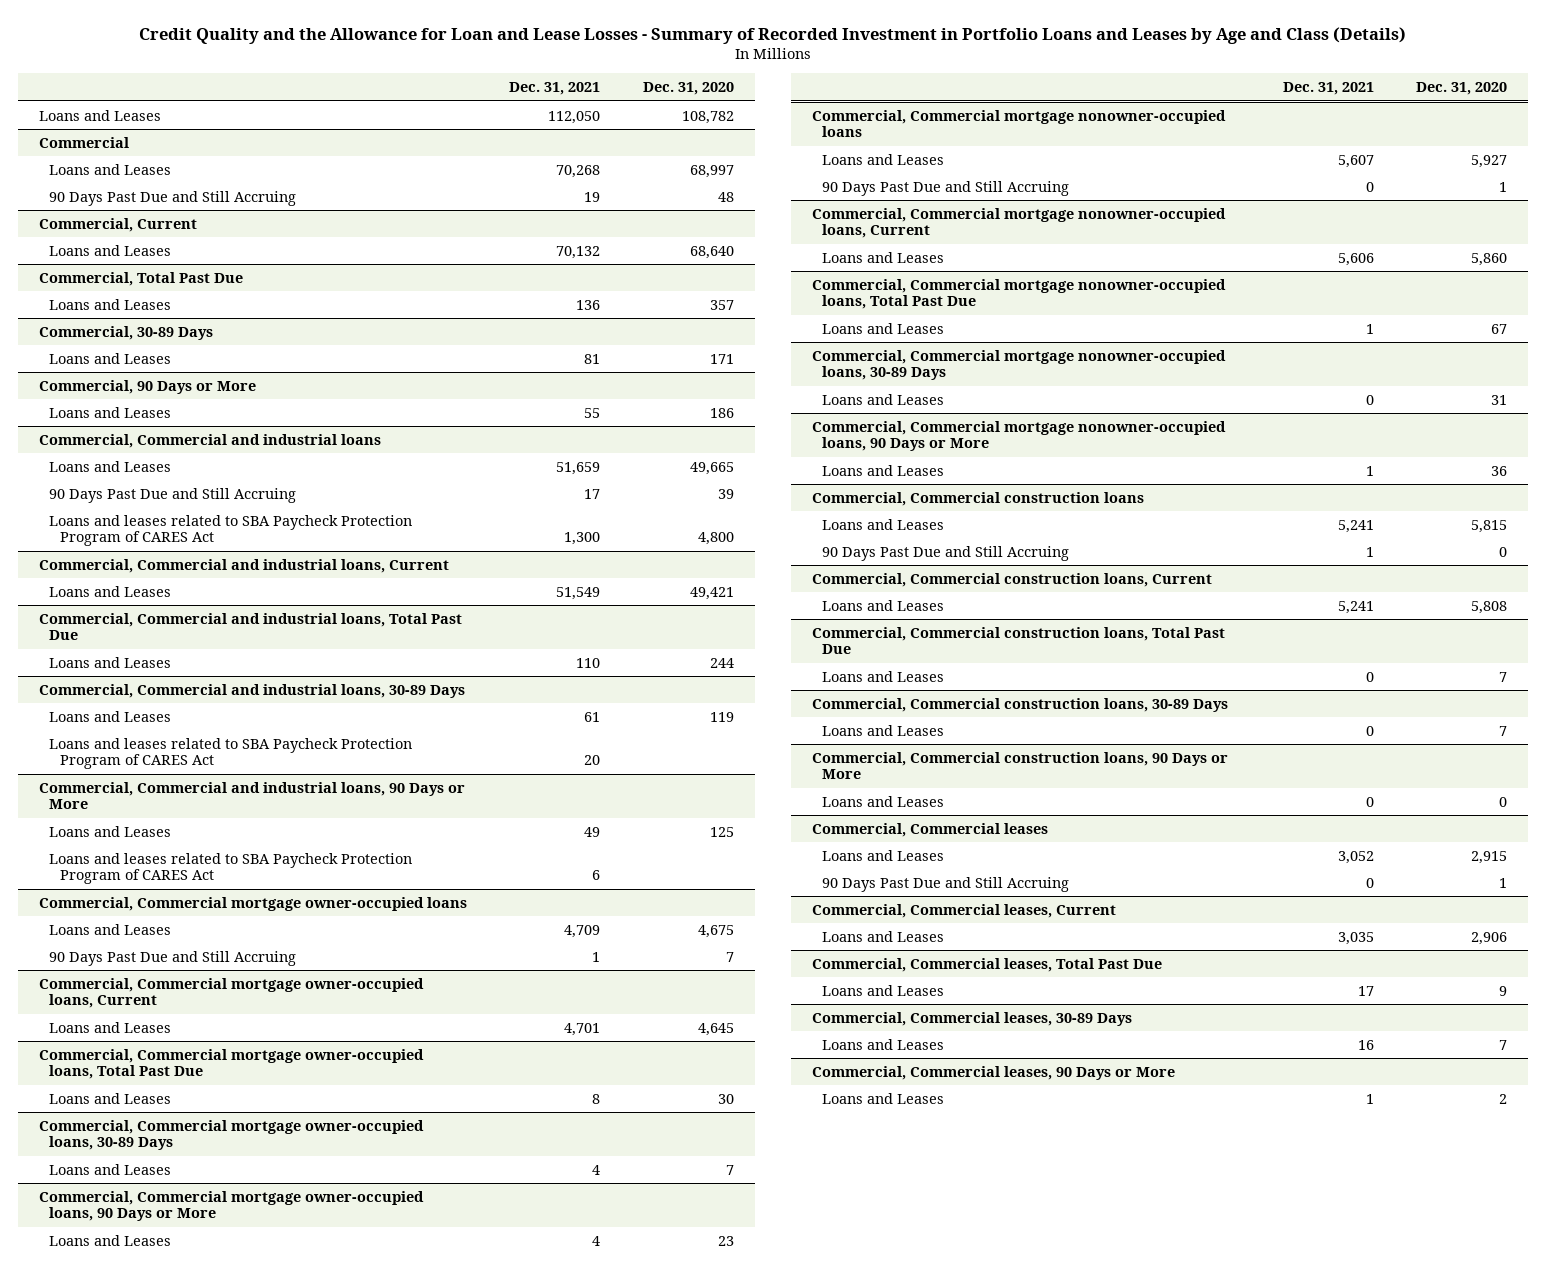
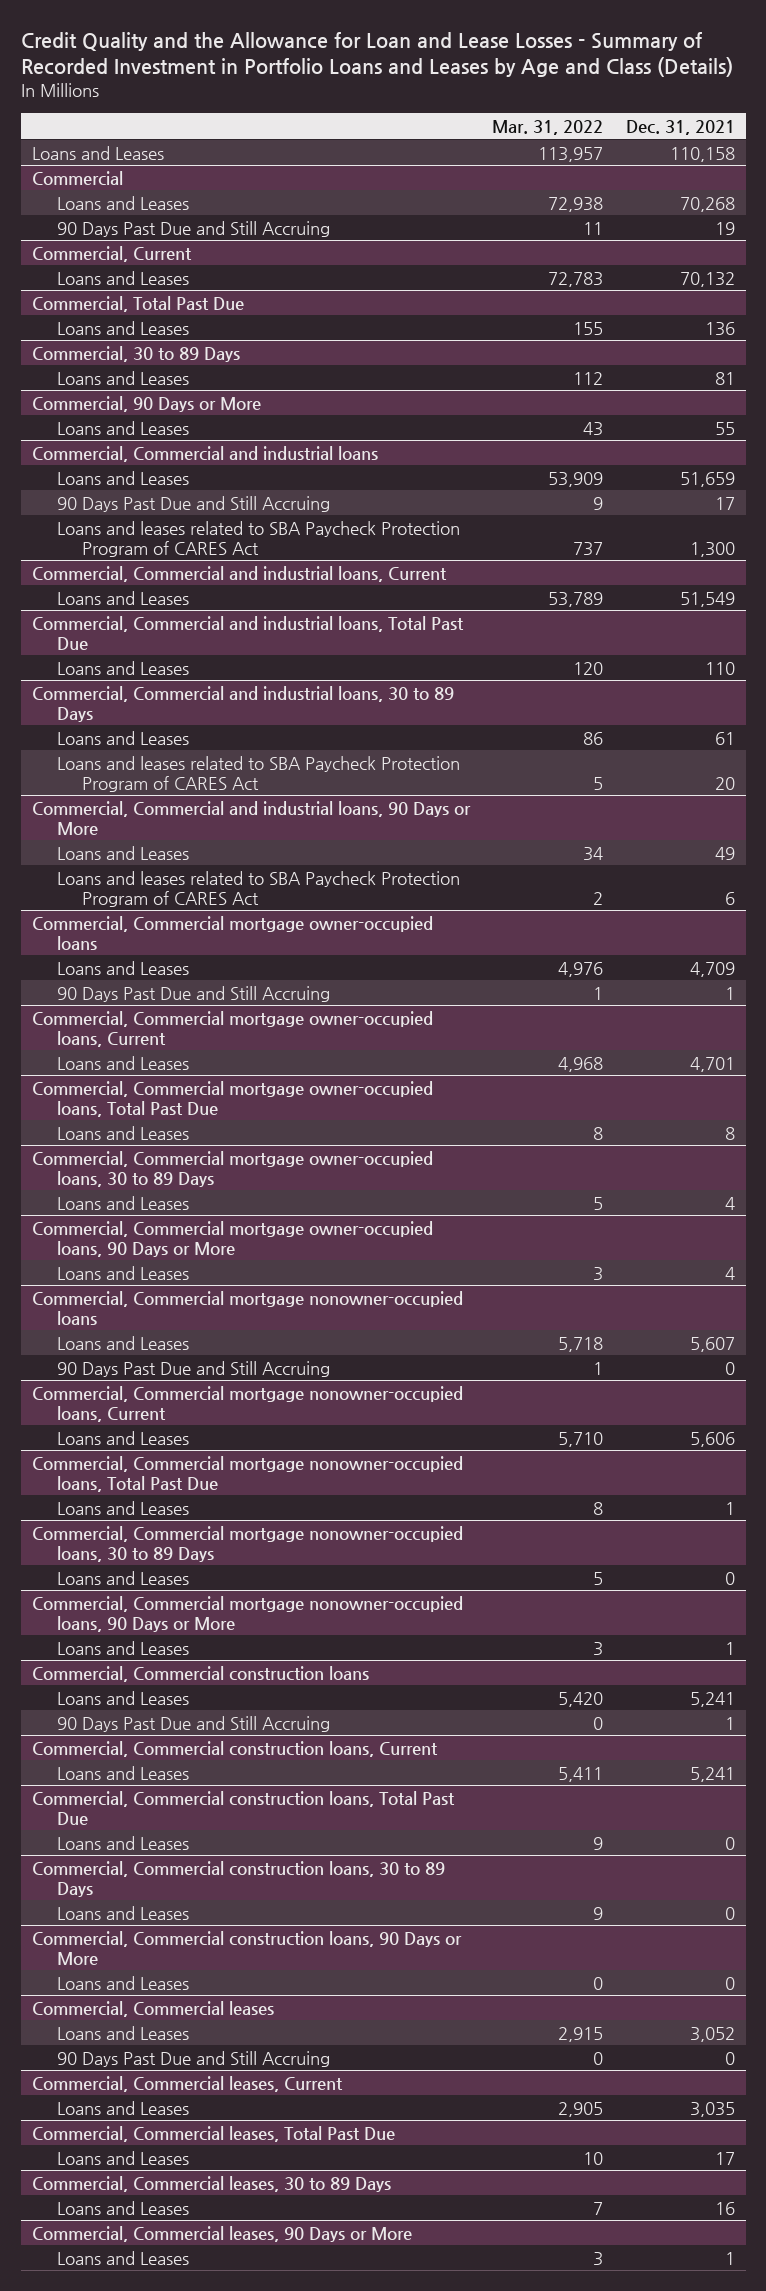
[642,82,734,96] Dec. 31, 2020 -> none
none -> [492,119,604,135] Mar. 31, 2022
[548,110,601,124] 112,050 -> [669,146,735,162] 110,158
[38,325,213,340] Commercial, 30-89 Days -> [31,345,240,362] Commercial, 30 to 89 Days
[38,683,465,698] Commercial, Commercial and industrial loans, 30-89 Days -> [31,685,454,722] Commercial, Commercial and industrial loans, 30 to 89 Days
[38,1119,424,1151] Commercial, Commercial mortgage owner-occupied loans, 30-89 Days -> [31,1150,433,1187] Commercial, Commercial mortgage owner-occupied loans, 30 to 89 Days
[812,349,1227,381] Commercial, Commercial mortgage nonowner-occupied loans, 30-89 Days -> [31,1525,463,1562] Commercial, Commercial mortgage nonowner-occupied loans, 30 to 89 Days
[812,697,1229,712] Commercial, Commercial construction loans, 30-89 Days -> [31,1860,445,1897] Commercial, Commercial construction loans, 30 to 89 Days
[812,1011,1133,1026] Commercial, Commercial leases, 30-89 Days -> [31,2175,391,2192] Commercial, Commercial leases, 30 to 89 Days

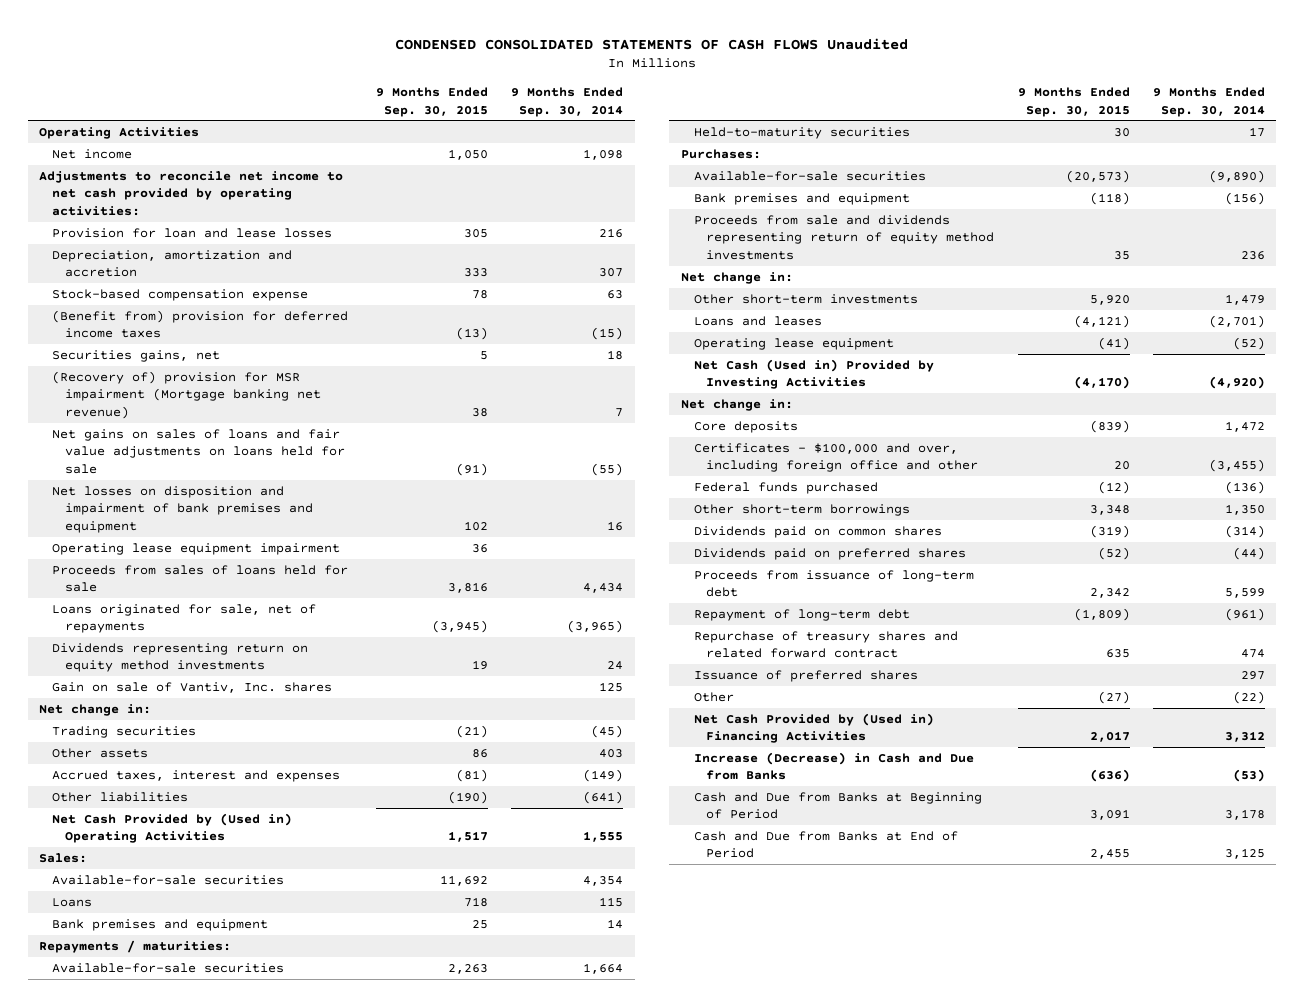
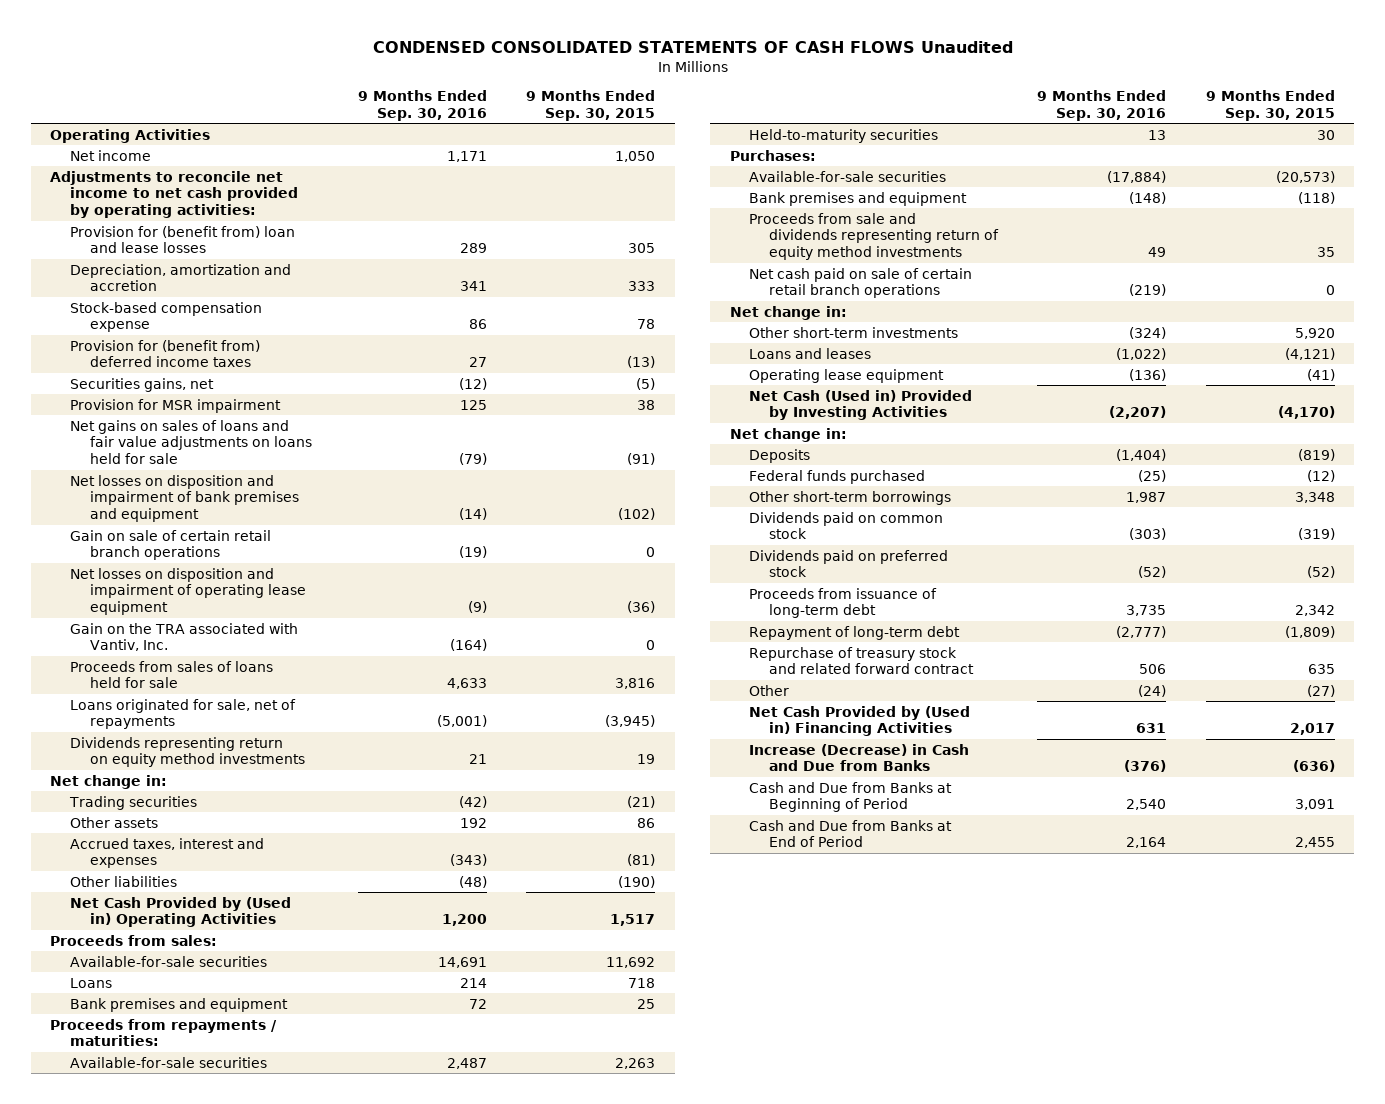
[511,87,624,117] 9 Months Ended Sep. 30, 2014 -> none
none -> [358,90,488,122] 9 Months Ended Sep. 30, 2016
[52,227,333,238] Provision for loan and lease losses -> [70,225,296,254] Provision for (benefit from) loan and lease losses
[52,309,349,339] (Benefit from) provision for deferred income taxes -> [70,339,261,368] Provision for (benefit from) deferred income taxes
[480,350,489,360] 5 -> [636,377,656,390] (5)
[52,370,322,419] (Recovery of) provision for MSR impairment (Mortgage banking net revenue) -> [70,398,282,413] Provision for MSR impairment
[464,520,489,531] 102 -> [618,508,656,521] (102)
none -> [70,529,272,561] Gain on sale of certain retail branch operations
[52,542,341,555] Operating lease equipment impairment -> [70,567,306,616] Net losses on disposition and impairment of operating lease equipment
[472,543,489,553] 36 -> [627,601,656,614] (36)
none -> [70,622,299,652] Gain on the TRA associated with Vantiv, Inc.
[52,681,333,693] Gain on sale of Vantiv, Inc. shares -> none
[39,852,88,863] Sales: -> [50,934,218,946] Proceeds from sales:
[39,939,232,953] Repayments / maturities: -> [50,1018,278,1047] Proceeds from repayments / maturities:
none -> [749,267,973,299] Net cash paid on sale of certain retail branch operations
[693,442,979,473] Certificates - $100,000 and over, including foreign office and other -> none
[693,420,798,433] Core deposits -> [749,448,811,463] Deposits
[1089,419,1130,433] (839) -> [1297,448,1335,461] (819)
[693,525,942,538] Dividends paid on common shares -> [749,511,944,540] Dividends paid on common stock
[693,547,966,560] Dividends paid on preferred shares -> [749,549,949,578] Dividends paid on preferred stock
[693,669,918,682] Issuance of preferred shares -> none
[693,630,958,659] Repurchase of treasury shares and related forward contract -> [749,646,975,675] Repurchase of treasury stock and related forward contract

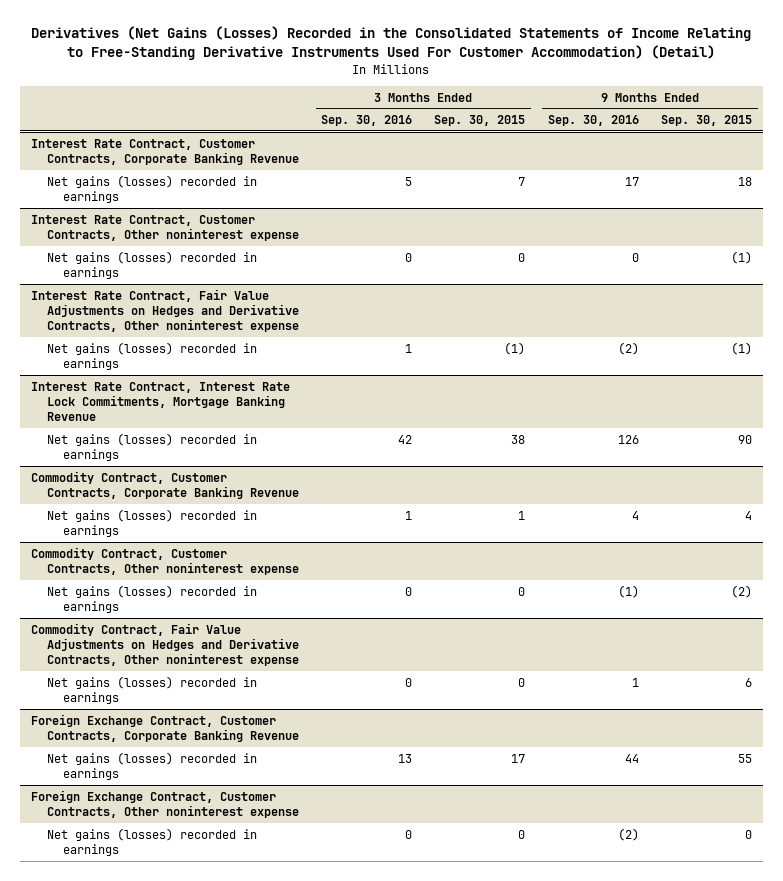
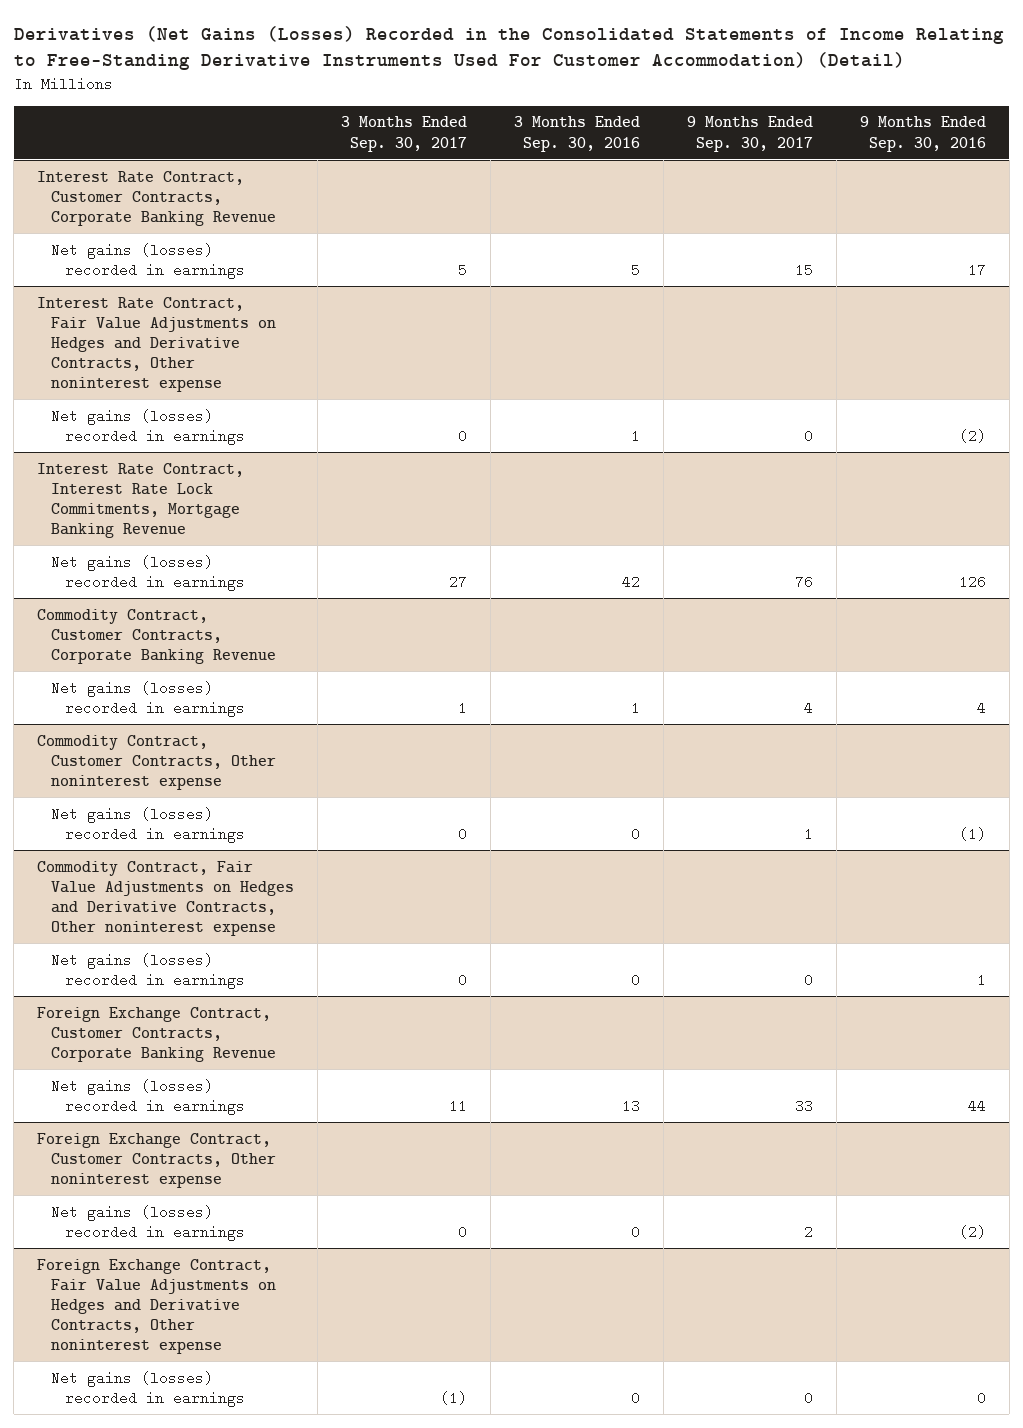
[434,115,526,127] Sep. 30, 2015 -> none
[661,115,753,127] Sep. 30, 2015 -> none
none -> [340,116,467,152] 3 Months Ended Sep. 30, 2017
none -> [686,116,813,152] 9 Months Ended Sep. 30, 2017
[30,214,299,241] Interest Rate Contract, Customer Contracts, Other noninterest expense -> none
[46,250,257,279] Net gains (losses) recorded in earnings -> none
none -> [37,1258,276,1355] Foreign Exchange Contract, Fair Value Adjustments on Hedges and Derivative Contracts, Other noninterest expense
none -> [50,1370,245,1407] Net gains (losses) recorded in earnings

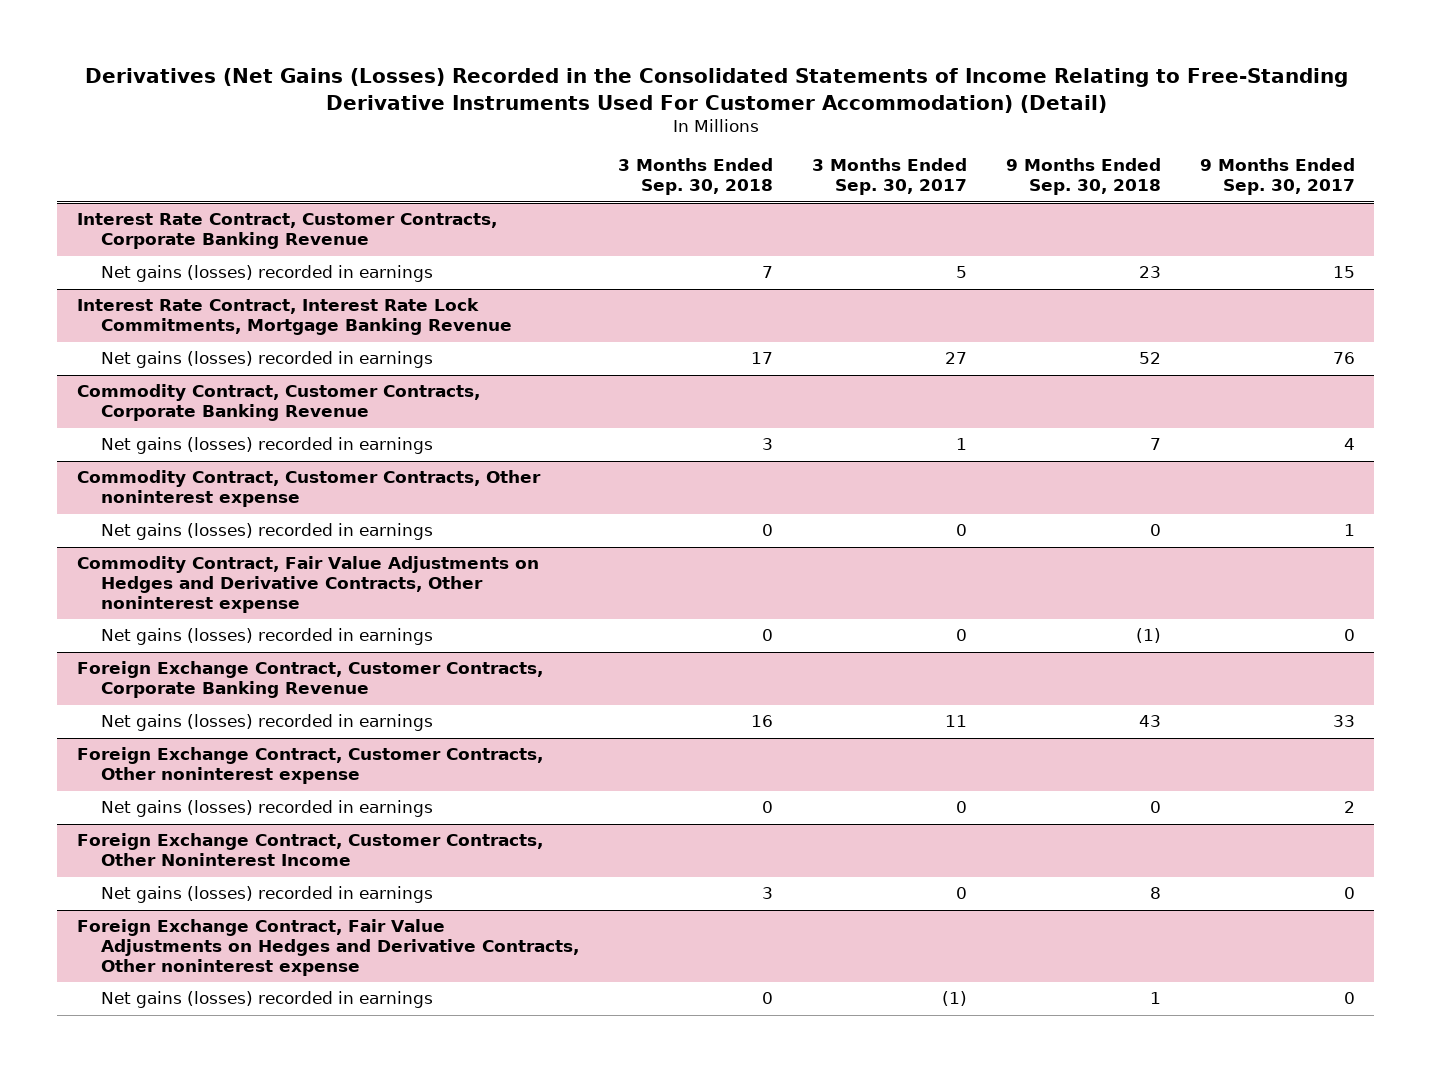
[513,116,640,152] 3 Months Ended Sep. 30, 2016 -> none
[859,116,986,152] 9 Months Ended Sep. 30, 2016 -> none
none -> [618,158,774,196] 3 Months Ended Sep. 30, 2018
none -> [1005,158,1161,196] 9 Months Ended Sep. 30, 2018
[37,296,276,393] Interest Rate Contract, Fair Value Adjustments on Hedges and Derivative Contracts, Other noninterest expense -> none
[50,408,245,445] Net gains (losses) recorded in earnings -> none
none -> [76,833,543,867] Foreign Exchange Contract, Customer Contracts, Other Noninterest Income
none -> [101,886,434,904] Net gains (losses) recorded in earnings

